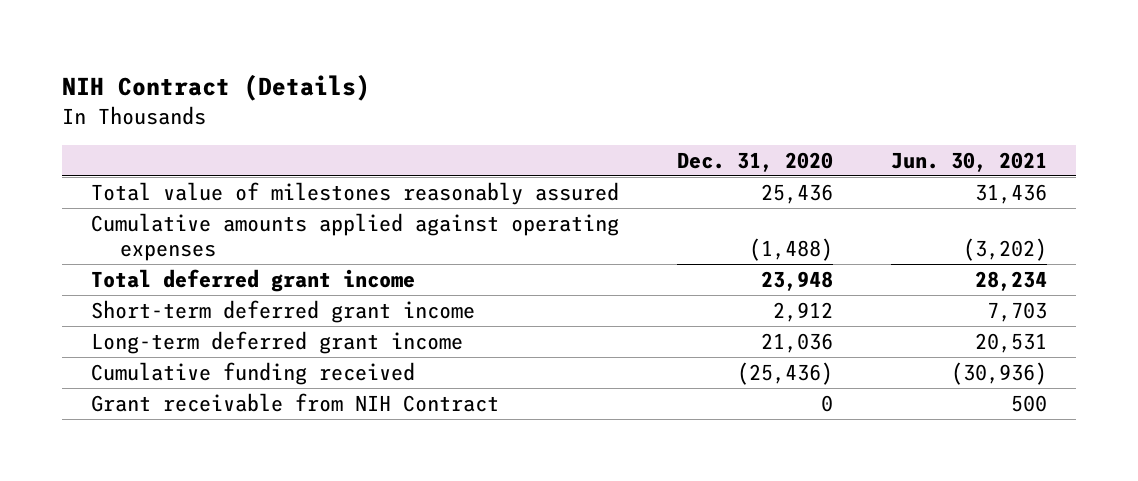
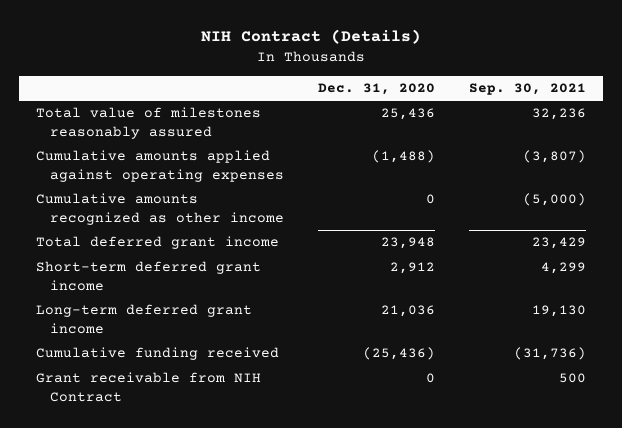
[891,151,1048,172] Jun. 30, 2021 -> none
none -> [468,83,586,96] Sep. 30, 2021
none -> [35,193,284,225] Cumulative amounts recognized as other income

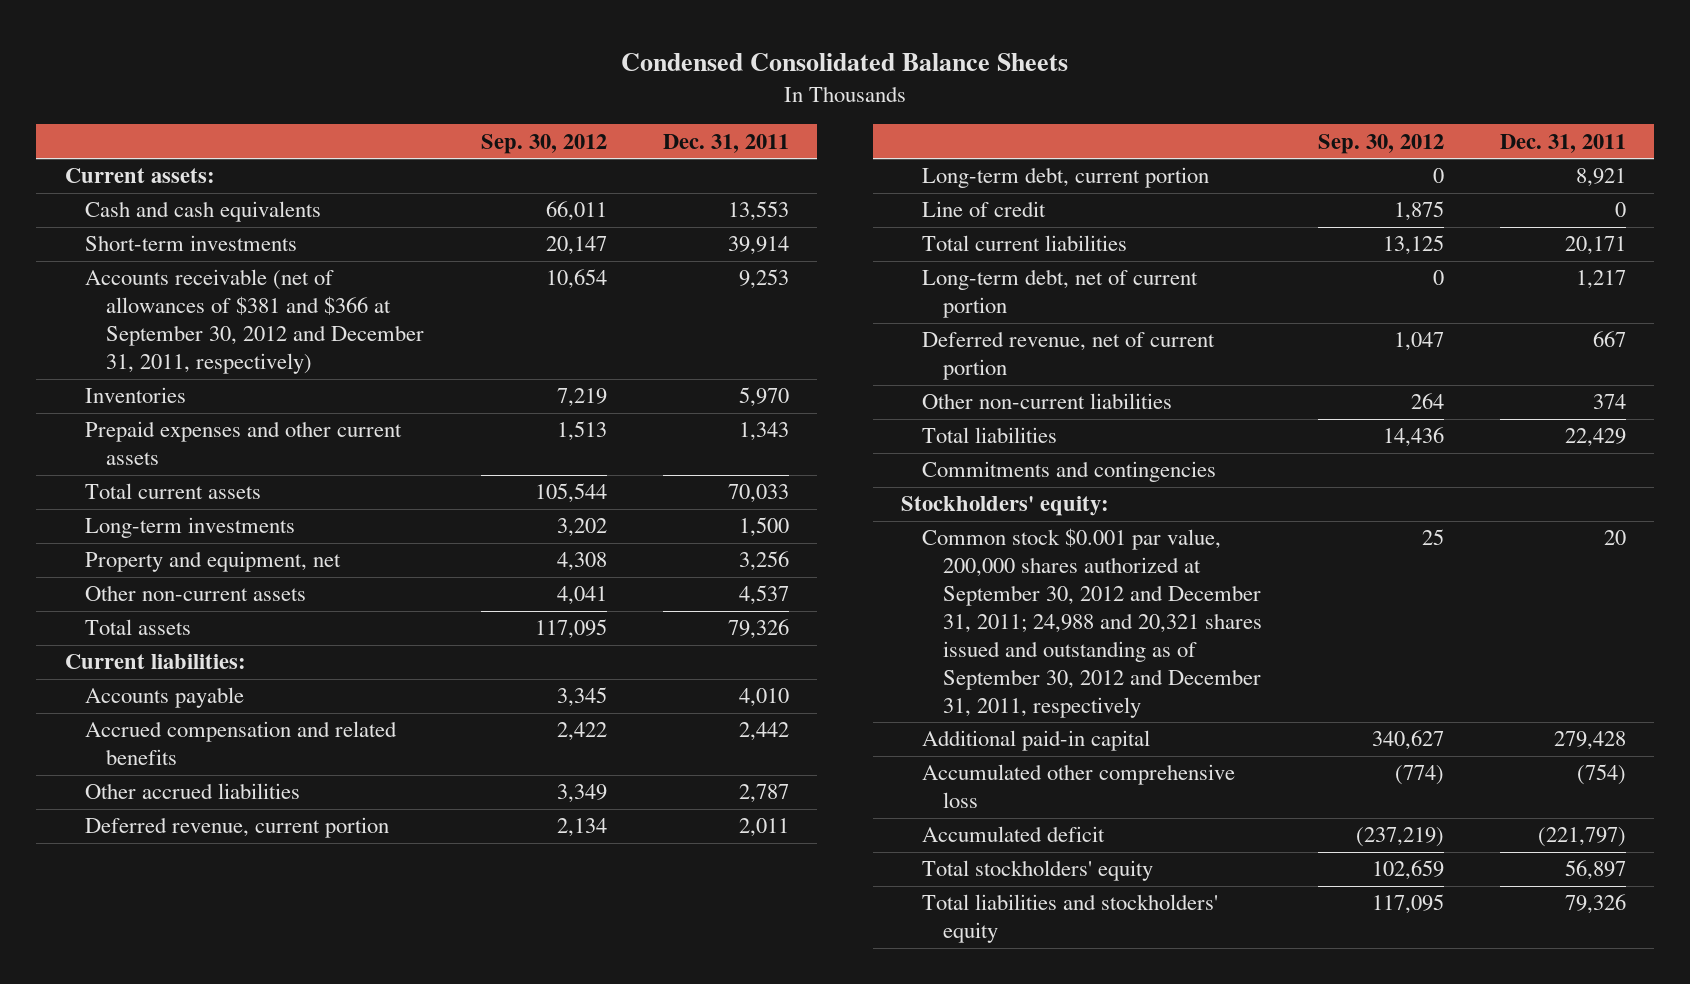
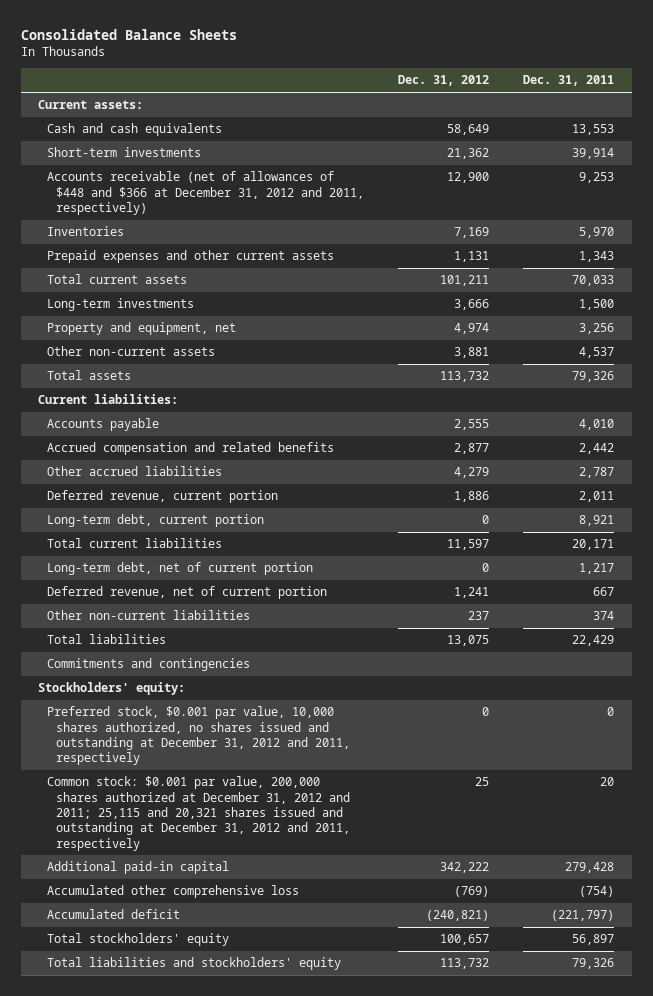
[621,53,1069,72] Condensed Consolidated Balance Sheets -> [21,28,238,40] Consolidated Balance Sheets
[480,133,607,154] Sep. 30, 2012 -> none
none -> [398,75,490,87] Dec. 31, 2012
[85,269,424,375] Accounts receivable (net of allowances of $381 and $366 at September 30, 2012 and December 31, 2011, respectively) -> [47,171,365,215] Accounts receivable (net of allowances of $448 and $366 at December 31, 2012 and 2011, respectively)
[922,201,1047,218] Line of credit -> none
none -> [47,706,351,766] Preferred stock, $0.001 par value, 10,000 shares authorized, no shares issued and outstanding at December 31, 2012 and 2011, respectively
[922,528,1262,718] Common stock $0.001 par value, 200,000 shares authorized at September 30, 2012 and December 31, 2011; 24,988 and 20,321 shares issued and outstanding as of September 30, 2012 and December 31, 2011, respectively -> [47,776,351,851] Common stock: $0.001 par value, 200,000 shares authorized at December 31, 2012 and 2011; 25,115 and 20,321 shares issued and outstanding at December 31, 2012 and 2011, respectively

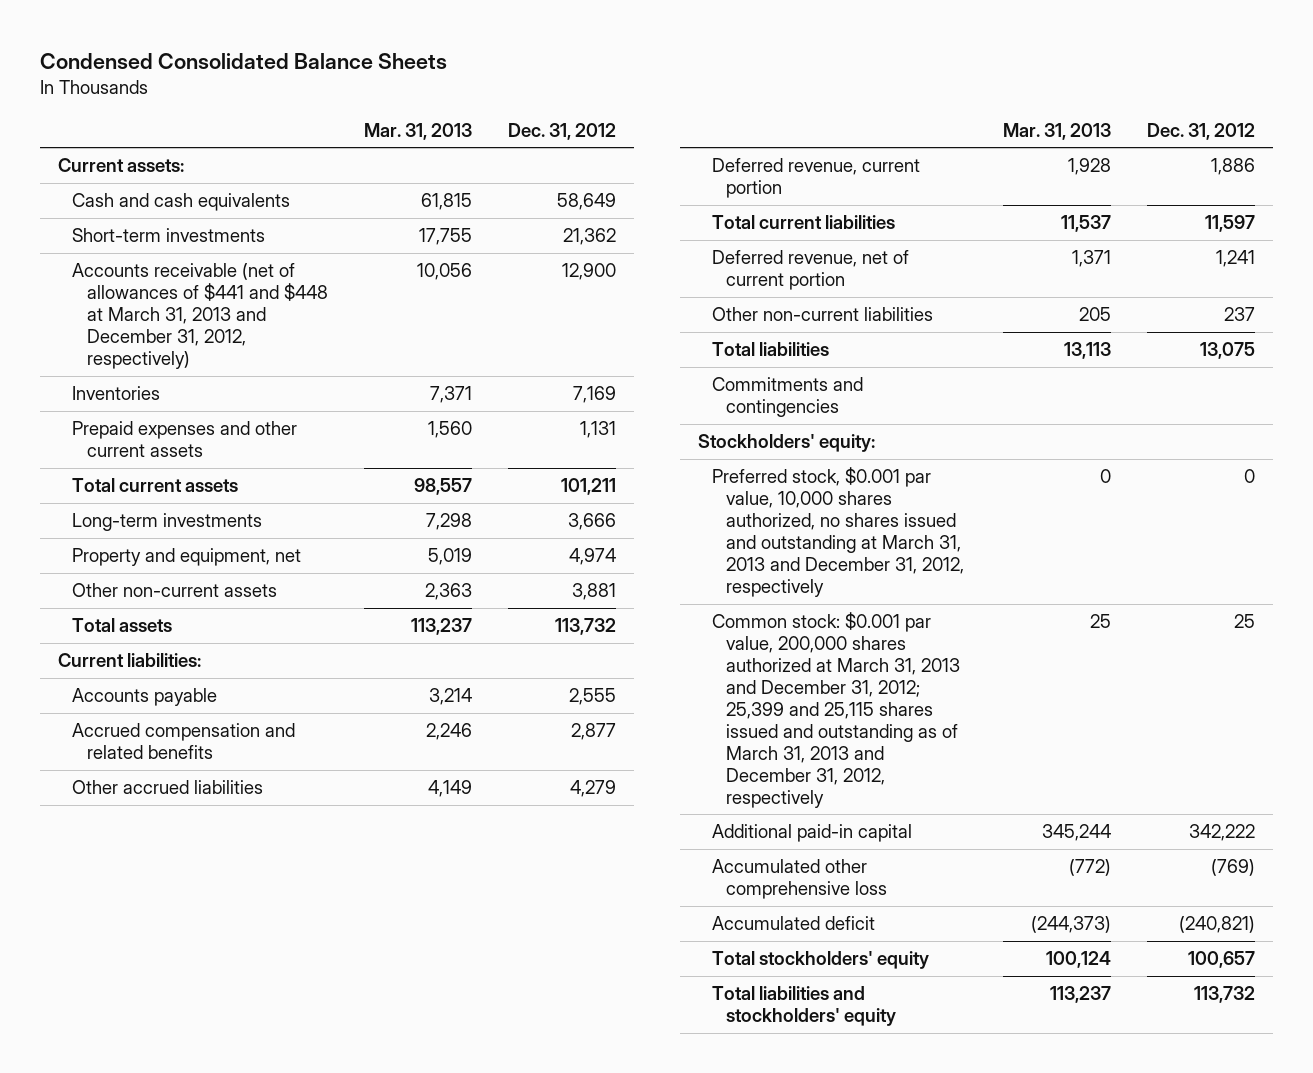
[21,28,238,40] Consolidated Balance Sheets -> [40,52,448,69] Condensed Consolidated Balance Sheets
[523,75,615,87] Dec. 31, 2011 -> none
none -> [363,122,472,140] Mar. 31, 2013
[47,171,365,215] Accounts receivable (net of allowances of $448 and $366 at December 31, 2012 and 2011, respectively) -> [72,263,328,369] Accounts receivable (net of allowances of $441 and $448 at March 31, 2013 and December 31, 2012, respectively)
[47,514,265,528] Long-term debt, current portion -> none
[47,562,314,576] Long-term debt, net of current portion -> none
[47,706,351,766] Preferred stock, $0.001 par value, 10,000 shares authorized, no shares issued and outstanding at December 31, 2012 and 2011, respectively -> [712,467,965,597] Preferred stock, $0.001 par value, 10,000 shares authorized, no shares issued and outstanding at March 31, 2013 and December 31, 2012, respectively
[47,776,351,851] Common stock: $0.001 par value, 200,000 shares authorized at December 31, 2012 and 2011; 25,115 and 20,321 shares issued and outstanding at December 31, 2012 and 2011, respectively -> [712,612,961,808] Common stock: $0.001 par value, 200,000 shares authorized at March 31, 2013 and December 31, 2012; 25,399 and 25,115 shares issued and outstanding as of March 31, 2013 and December 31, 2012, respectively

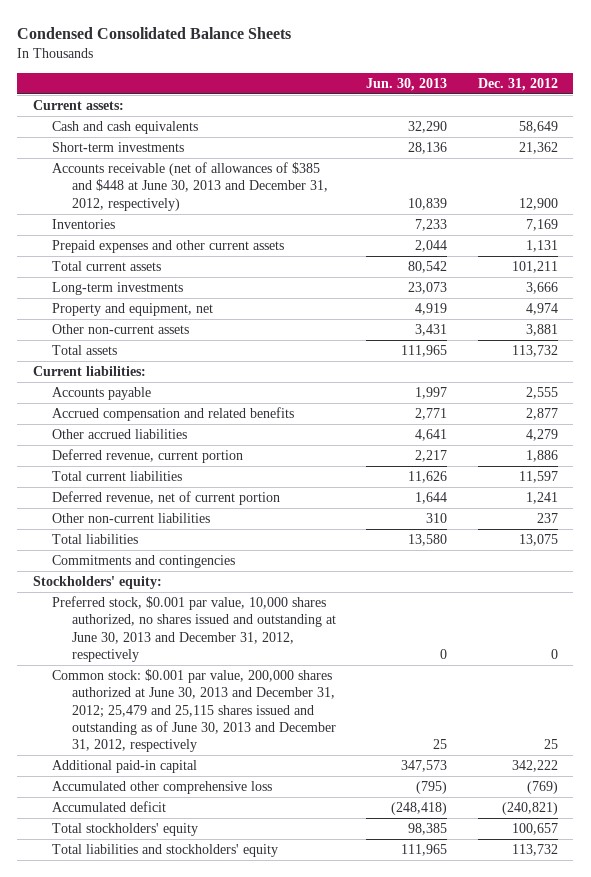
[363,122,472,140] Mar. 31, 2013 -> none
none -> [366,77,448,91] Jun. 30, 2013
[72,263,328,369] Accounts receivable (net of allowances of $441 and $448 at March 31, 2013 and December 31, 2012, respectively) -> [52,162,328,211] Accounts receivable (net of allowances of $385 and $448 at June 30, 2013 and December 31, 2012, respectively)
[712,467,965,597] Preferred stock, $0.001 par value, 10,000 shares authorized, no shares issued and outstanding at March 31, 2013 and December 31, 2012, respectively -> [52,596,336,662] Preferred stock, $0.001 par value, 10,000 shares authorized, no shares issued and outstanding at June 30, 2013 and December 31, 2012, respectively
[712,612,961,808] Common stock: $0.001 par value, 200,000 shares authorized at March 31, 2013 and December 31, 2012; 25,399 and 25,115 shares issued and outstanding as of March 31, 2013 and December 31, 2012, respectively -> [52,669,336,752] Common stock: $0.001 par value, 200,000 shares authorized at June 30, 2013 and December 31, 2012; 25,479 and 25,115 shares issued and outstanding as of June 30, 2013 and December 31, 2012, respectively

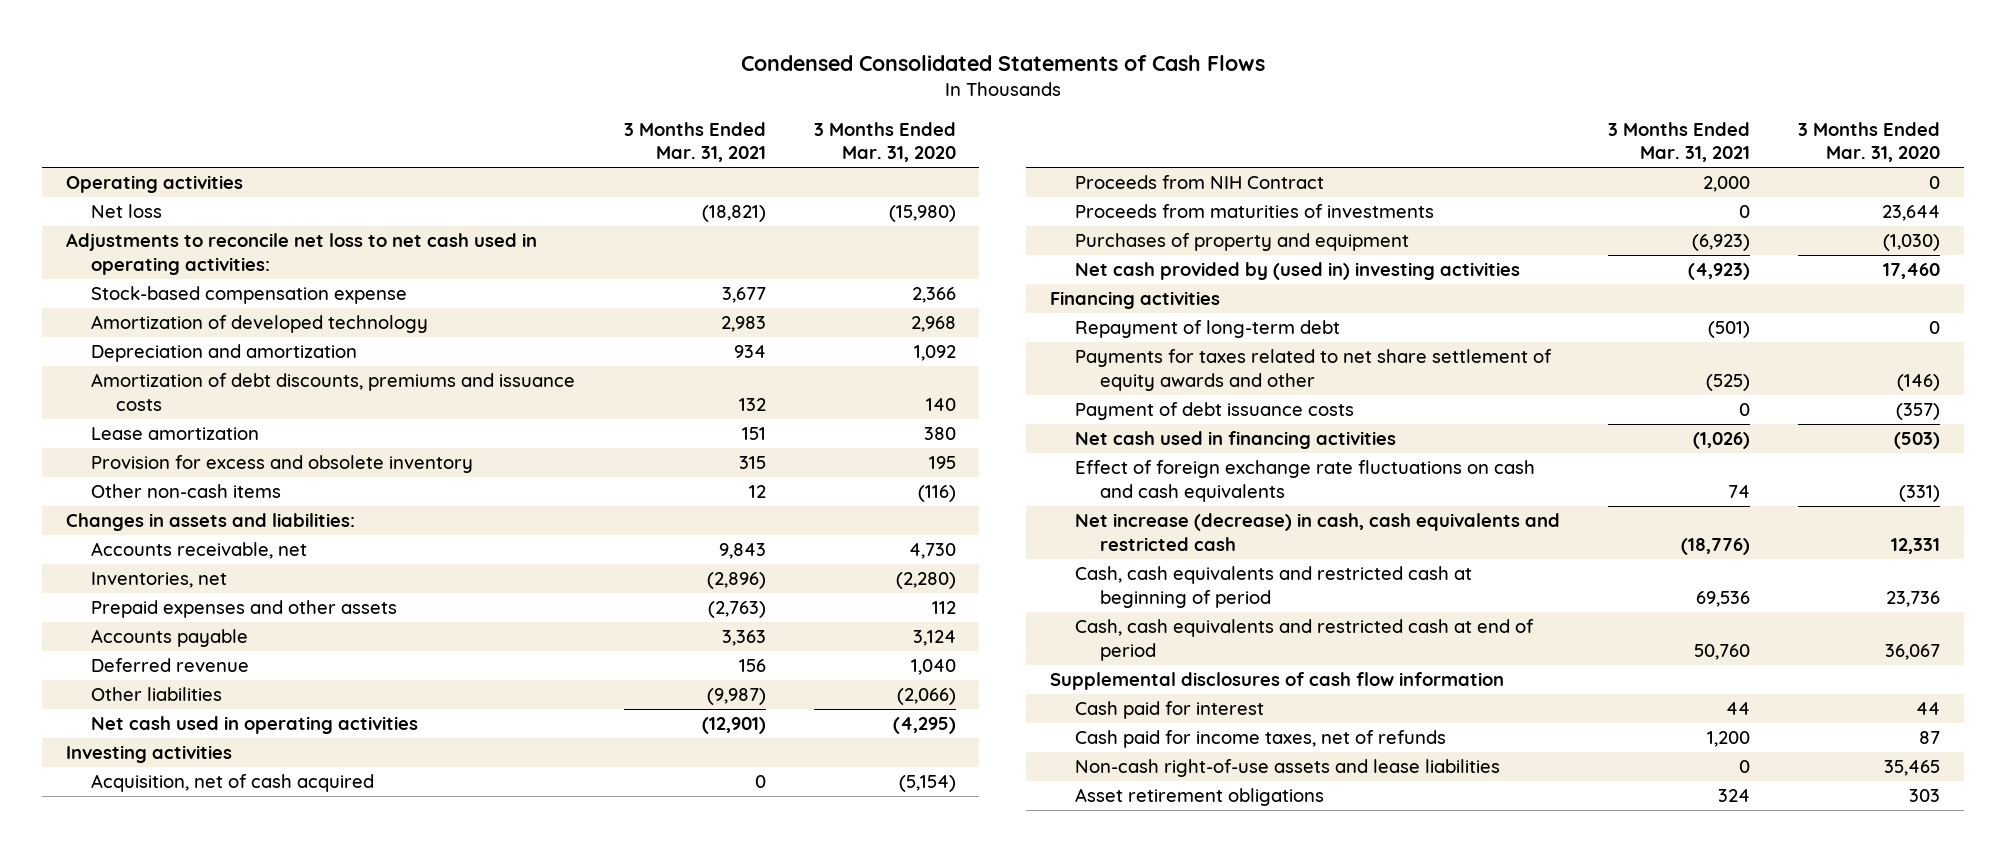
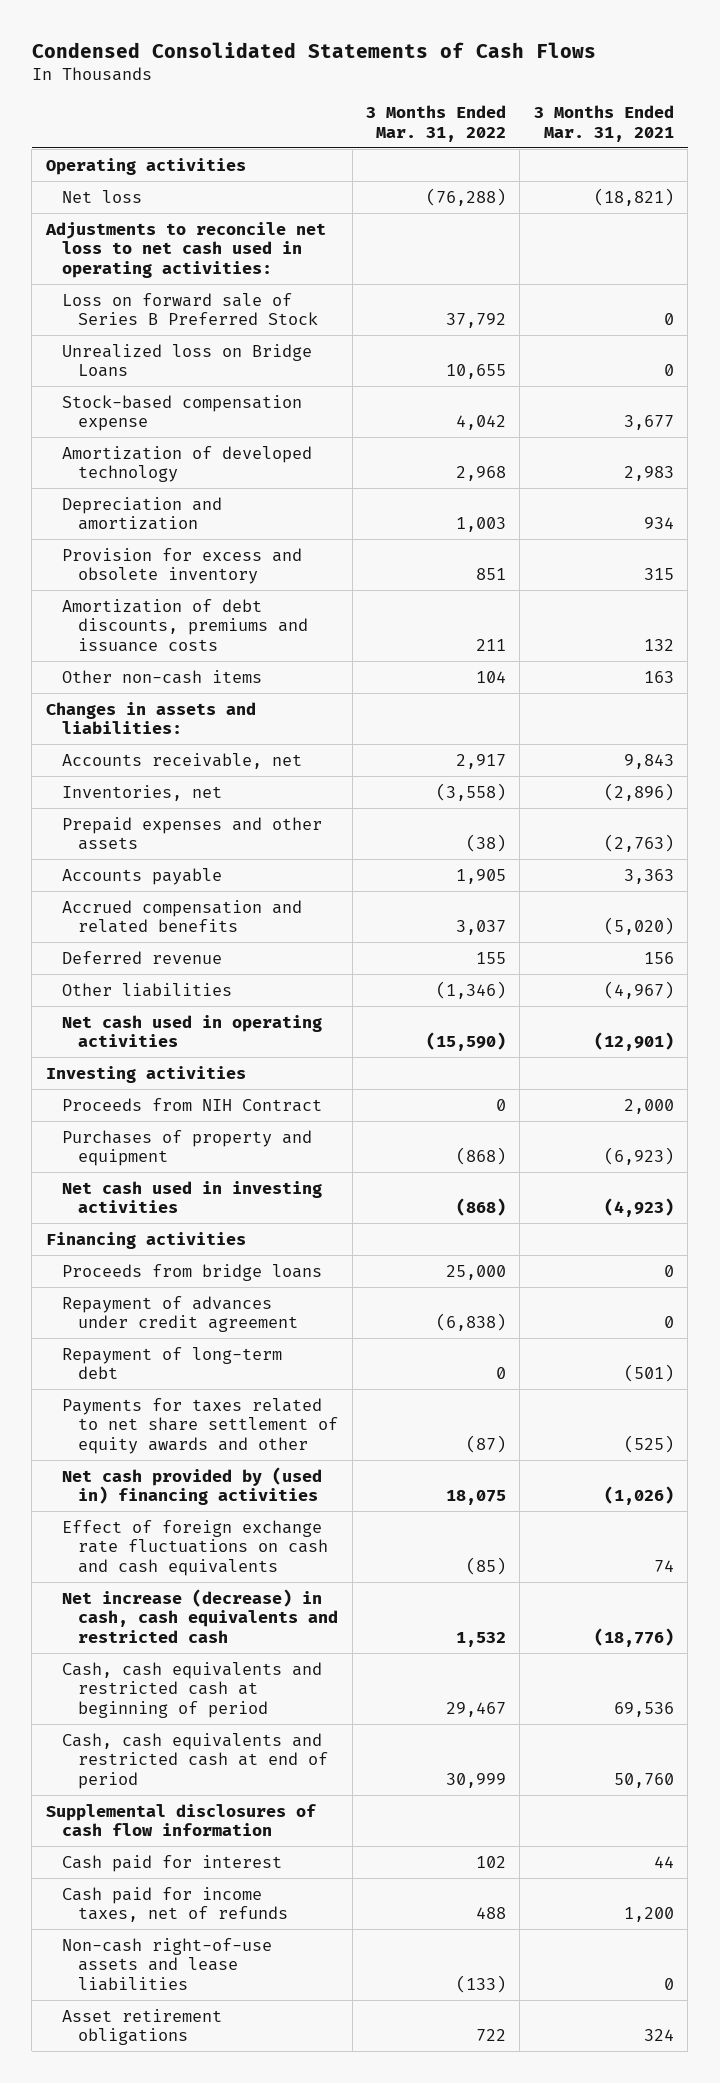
[813,121,956,163] 3 Months Ended Mar. 31, 2020 -> none
none -> [366,105,507,143] 3 Months Ended Mar. 31, 2022
none -> [62,292,319,326] Loss on forward sale of Series B Preferred Stock
none -> [62,343,313,378] Unrealized loss on Bridge Loans
[90,427,259,441] Lease amortization -> none
[90,373,575,411] Amortization of debt discounts, premiums and issuance costs -> [62,598,309,653] Amortization of debt discounts, premiums and issuance costs
[748,485,766,499] 12 -> [643,670,674,683] 163
none -> [62,899,303,934] Accrued compensation and related benefits
[706,688,766,706] (9,987) -> [603,980,674,999] (4,967)
[90,774,374,793] Acquisition, net of cash acquired -> none
[1074,204,1434,219] Proceeds from maturities of investments -> none
[1074,262,1520,281] Net cash provided by (used in) investing activities -> [62,1180,323,1214] Net cash used in investing activities
none -> [62,1263,323,1281] Proceeds from bridge loans
none -> [62,1295,299,1333] Repayment of advances under credit agreement
[1074,402,1354,421] Payment of debt issuance costs -> none
[1074,431,1396,450] Net cash used in financing activities -> [62,1466,323,1506] Net cash provided by (used in) financing activities

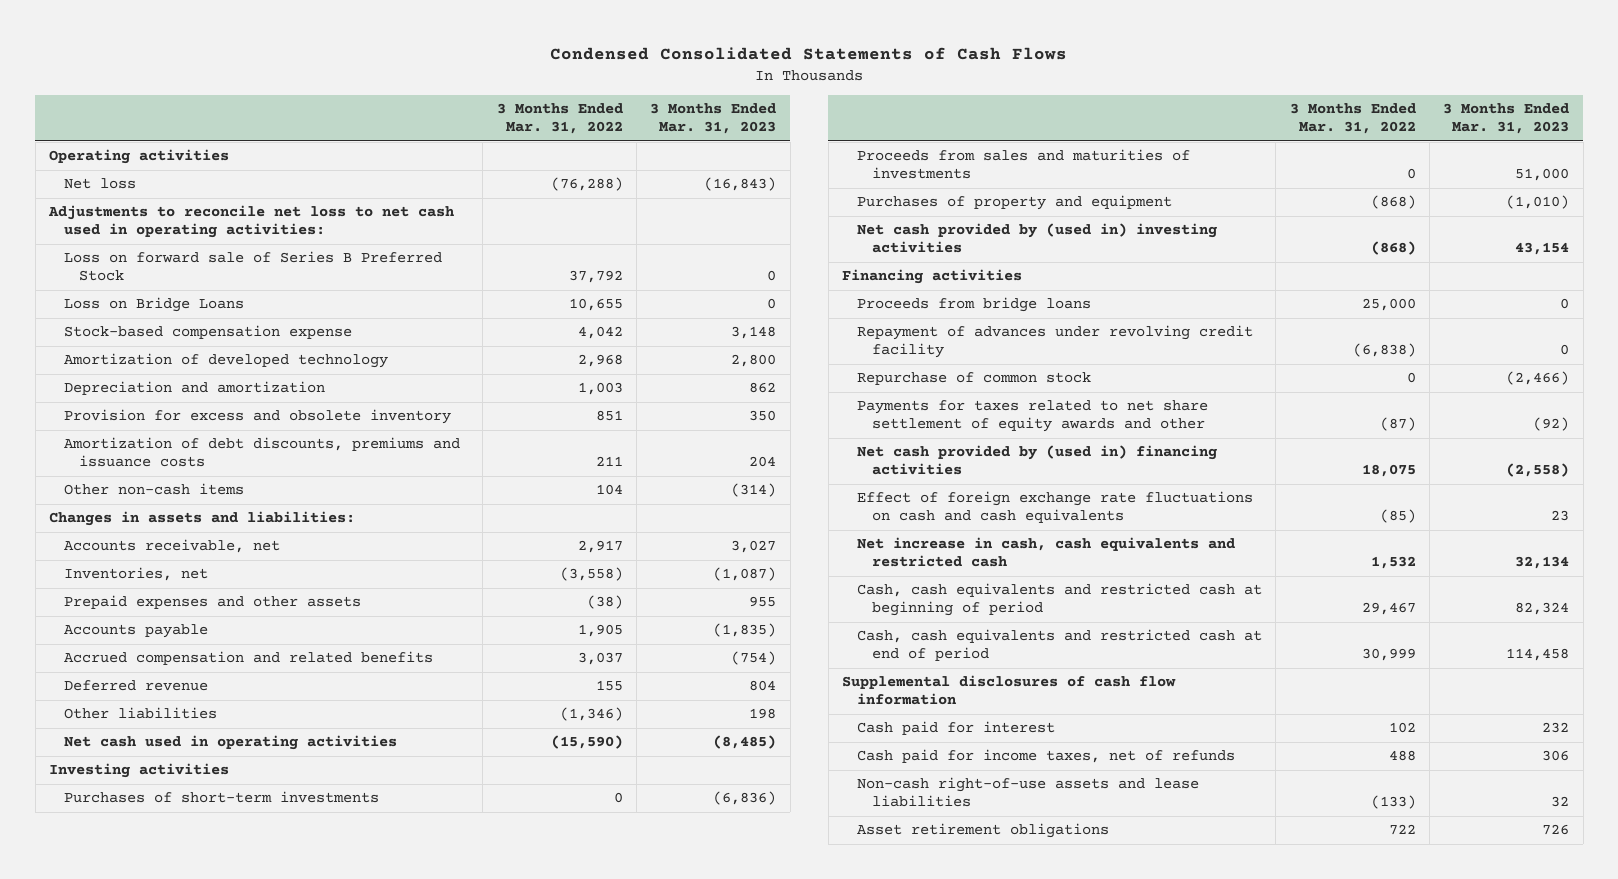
[533,105,674,143] 3 Months Ended Mar. 31, 2021 -> none
none -> [650,103,777,134] 3 Months Ended Mar. 31, 2023
[62,343,313,378] Unrealized loss on Bridge Loans -> [64,297,245,313] Loss on Bridge Loans
[62,1097,323,1112] Proceeds from NIH Contract -> none
none -> [64,791,380,804] Purchases of short-term investments
none -> [857,149,1191,180] Proceeds from sales and maturities of investments
[62,1180,323,1214] Net cash used in investing activities -> [857,223,1218,254] Net cash provided by (used in) investing activities
[62,1346,283,1380] Repayment of long-term debt -> none
[62,1295,299,1333] Repayment of advances under credit agreement -> [857,325,1254,359] Repayment of advances under revolving credit facility
none -> [857,372,1092,386] Repurchase of common stock
[62,1588,339,1644] Net increase (decrease) in cash, cash equivalents and restricted cash -> [857,537,1236,568] Net increase in cash, cash equivalents and restricted cash

